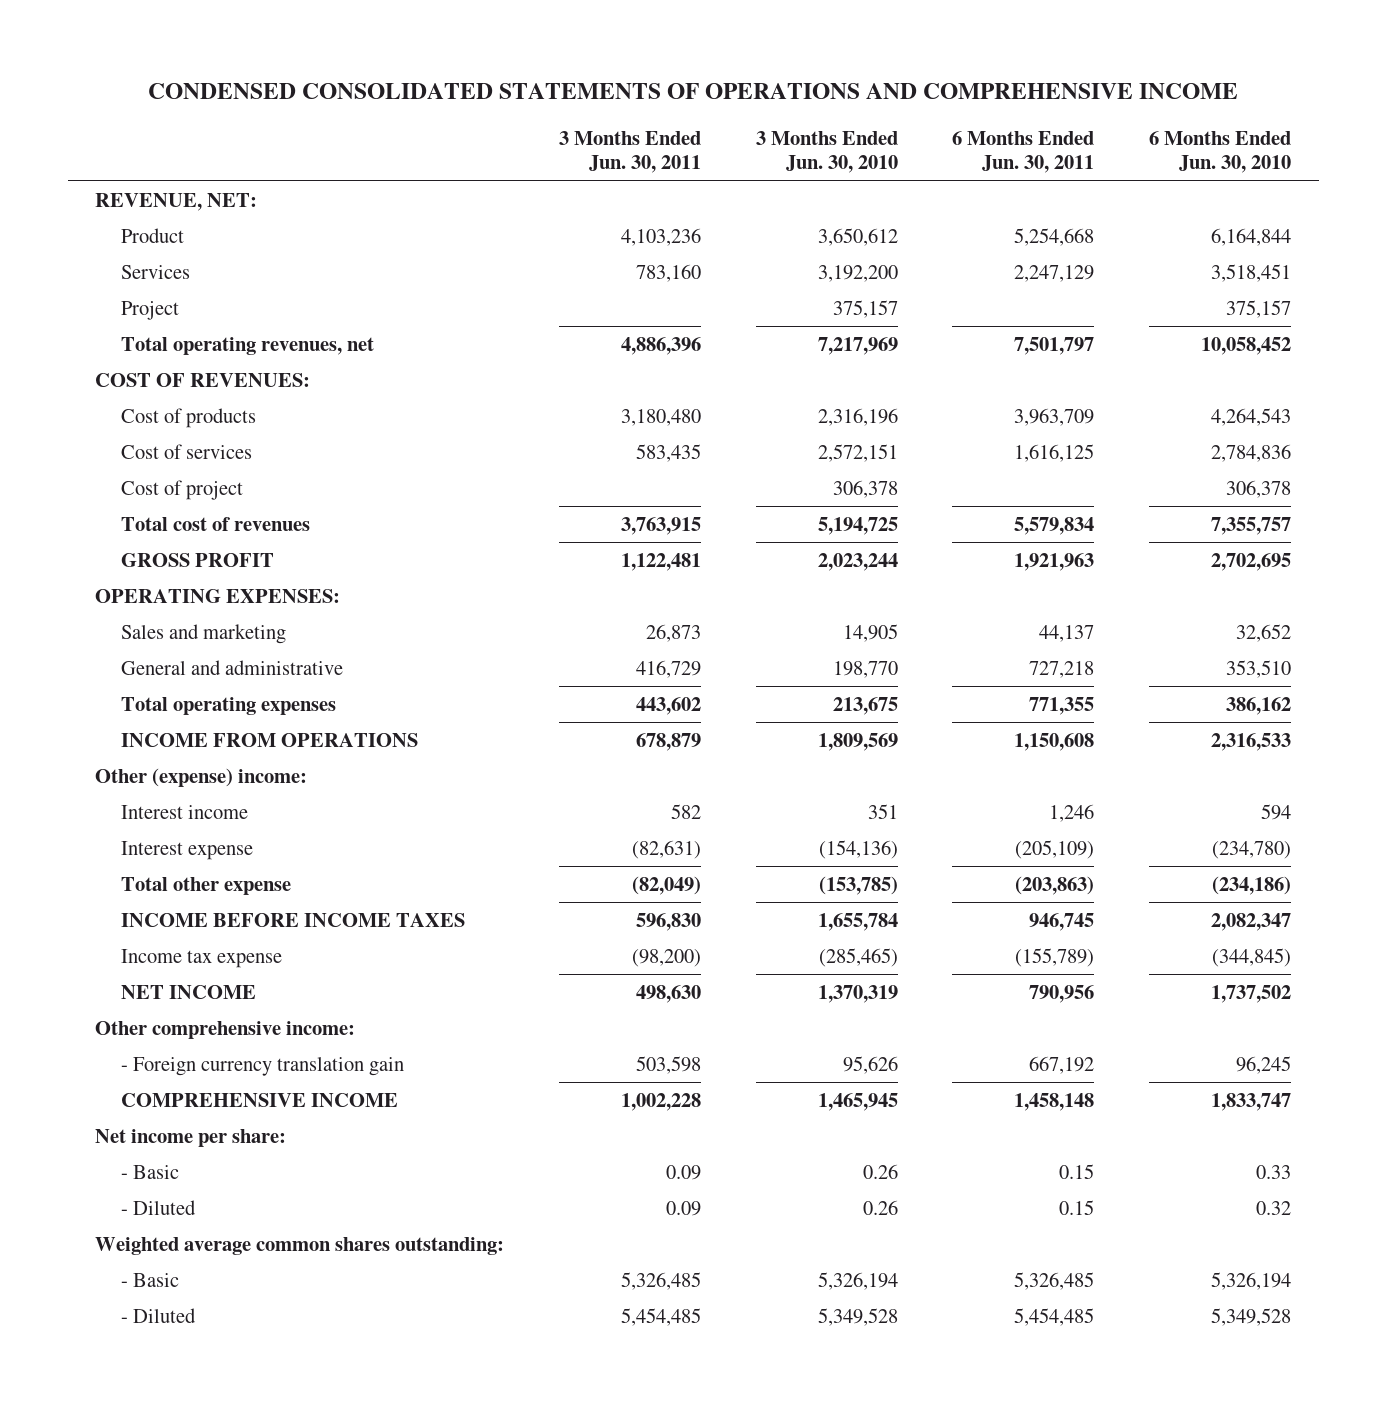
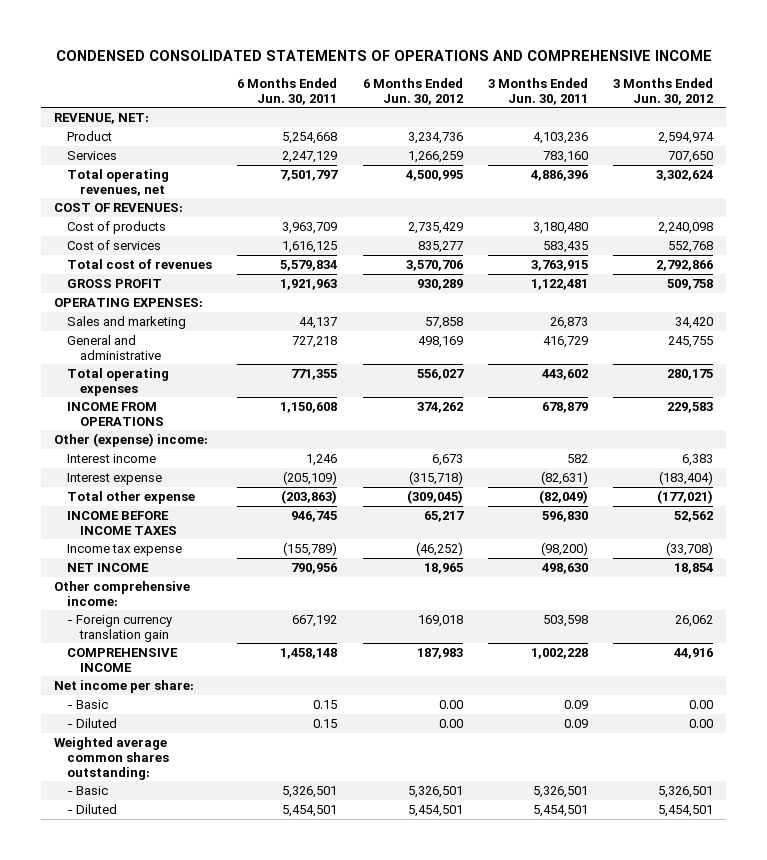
[755,130,898,174] 3 Months Ended Jun. 30, 2010 -> none
[1149,130,1292,174] 6 Months Ended Jun. 30, 2010 -> none
none -> [362,77,463,105] 6 Months Ended Jun. 30, 2012
none -> [613,77,714,105] 3 Months Ended Jun. 30, 2012
[121,300,180,320] Project -> none
[121,479,244,500] Cost of project -> none
[620,1271,701,1290] 5,326,485 -> [532,785,588,798] 5,326,501
[1014,1271,1095,1290] 5,326,485 -> [282,785,338,798] 5,326,501
[620,1307,701,1326] 5,454,485 -> [532,804,588,817] 5,454,501
[1014,1307,1095,1326] 5,454,485 -> [282,804,338,817] 5,454,501

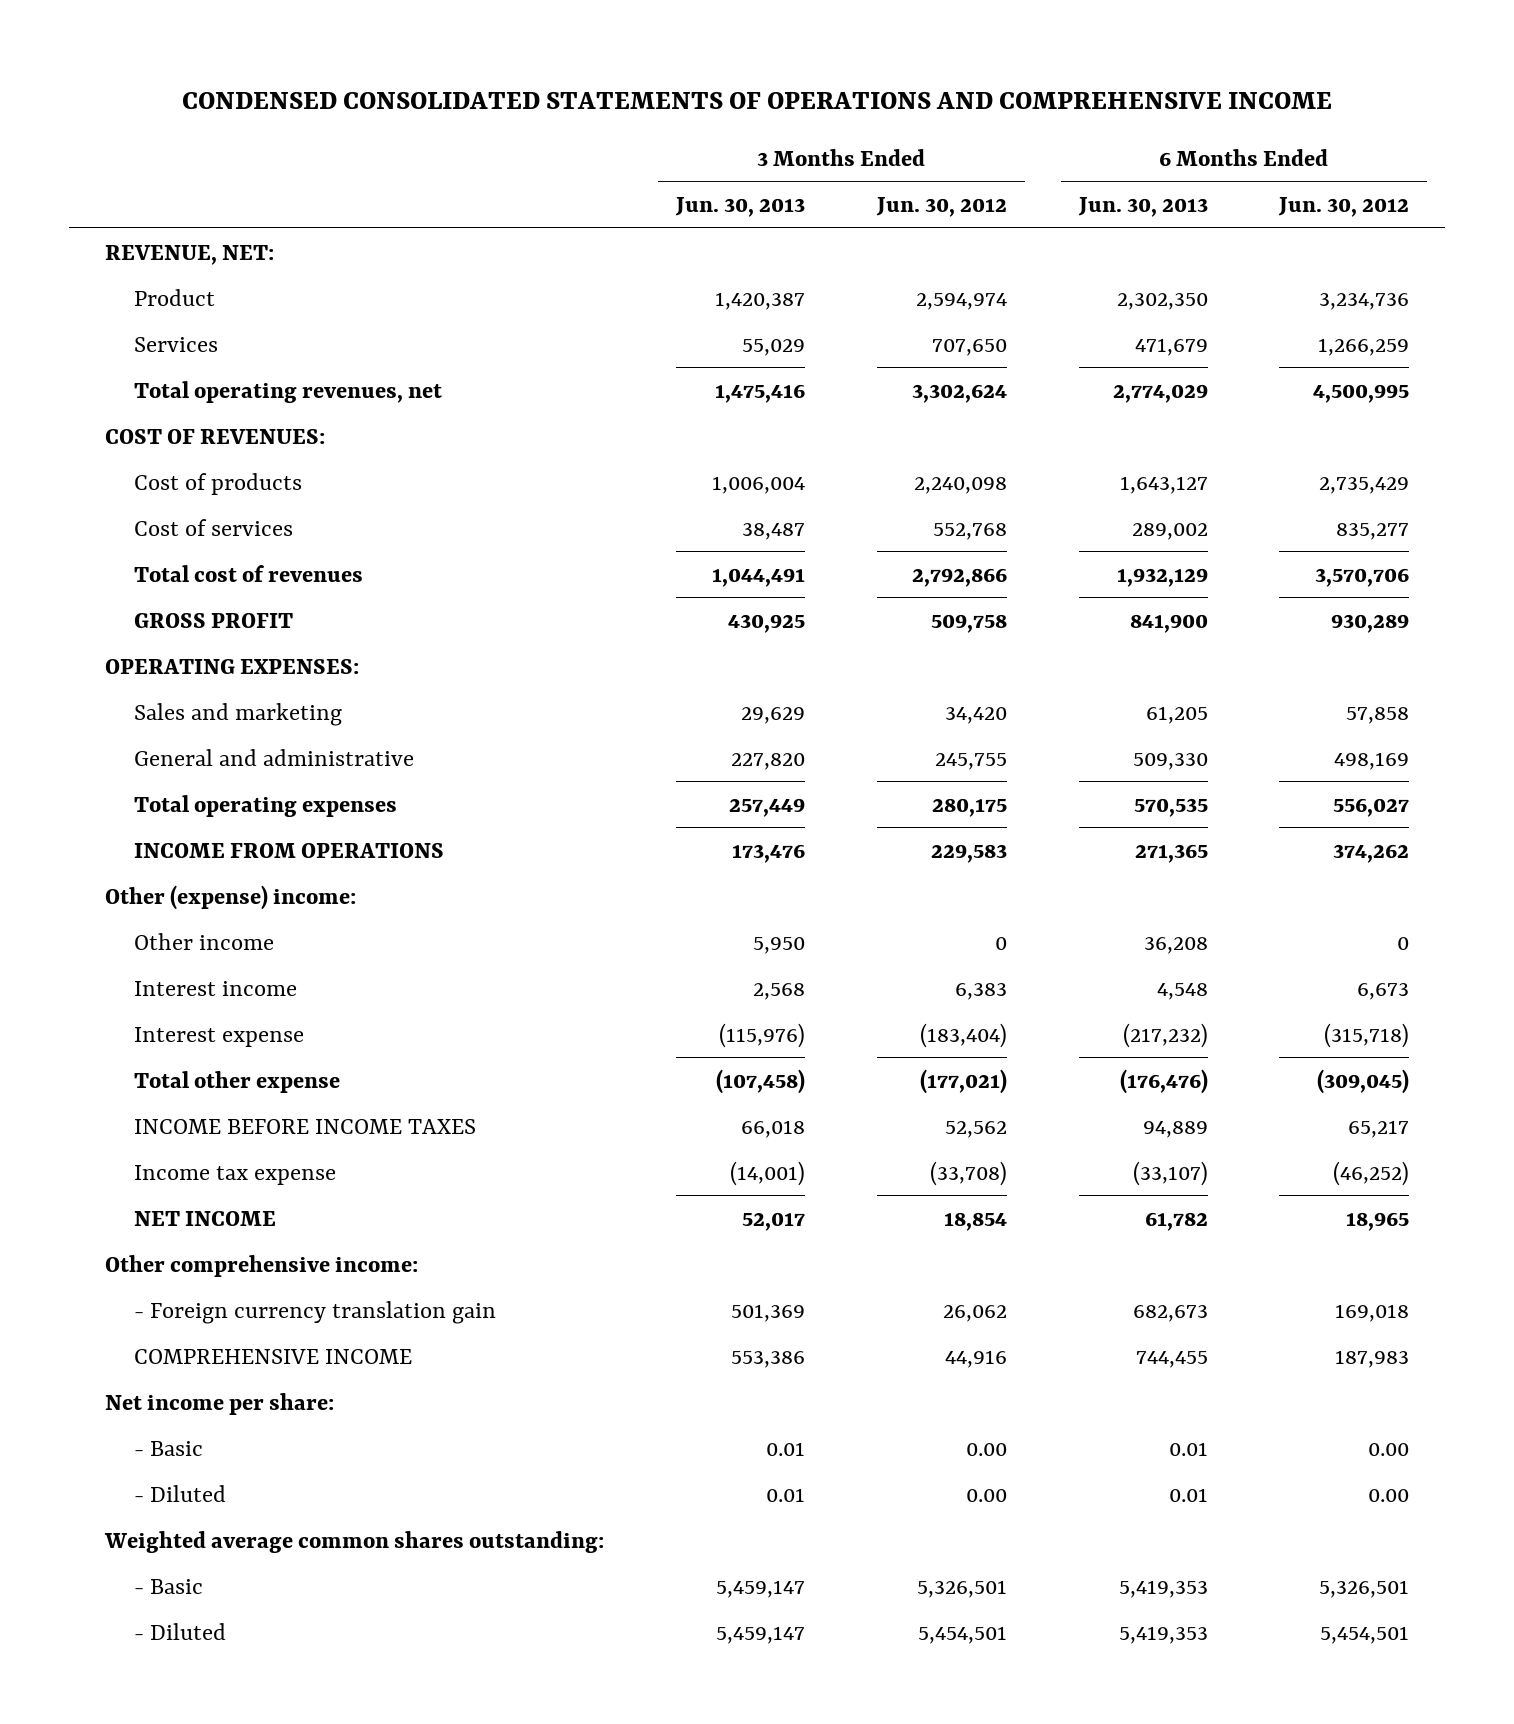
[237,77,338,105] 6 Months Ended Jun. 30, 2011 -> none
[487,77,588,105] 3 Months Ended Jun. 30, 2011 -> none
none -> [674,197,805,218] Jun. 30, 2013
none -> [1077,197,1208,218] Jun. 30, 2013
none -> [134,932,275,950] Other income

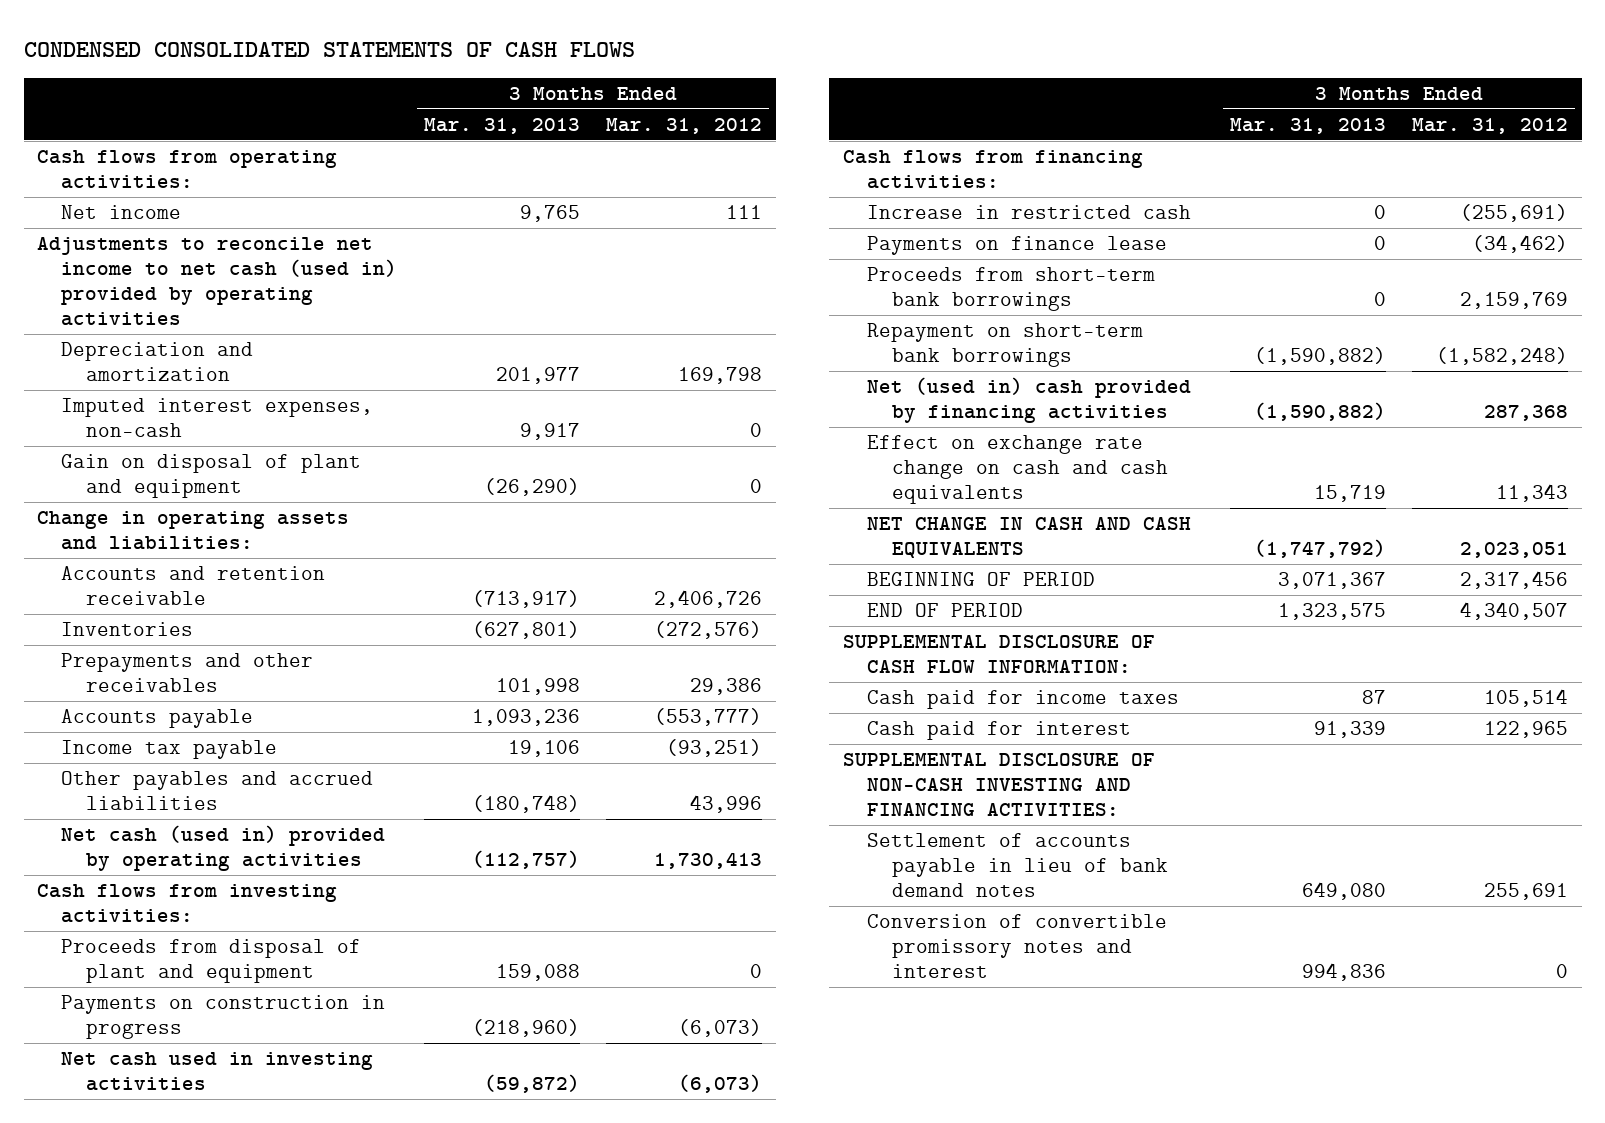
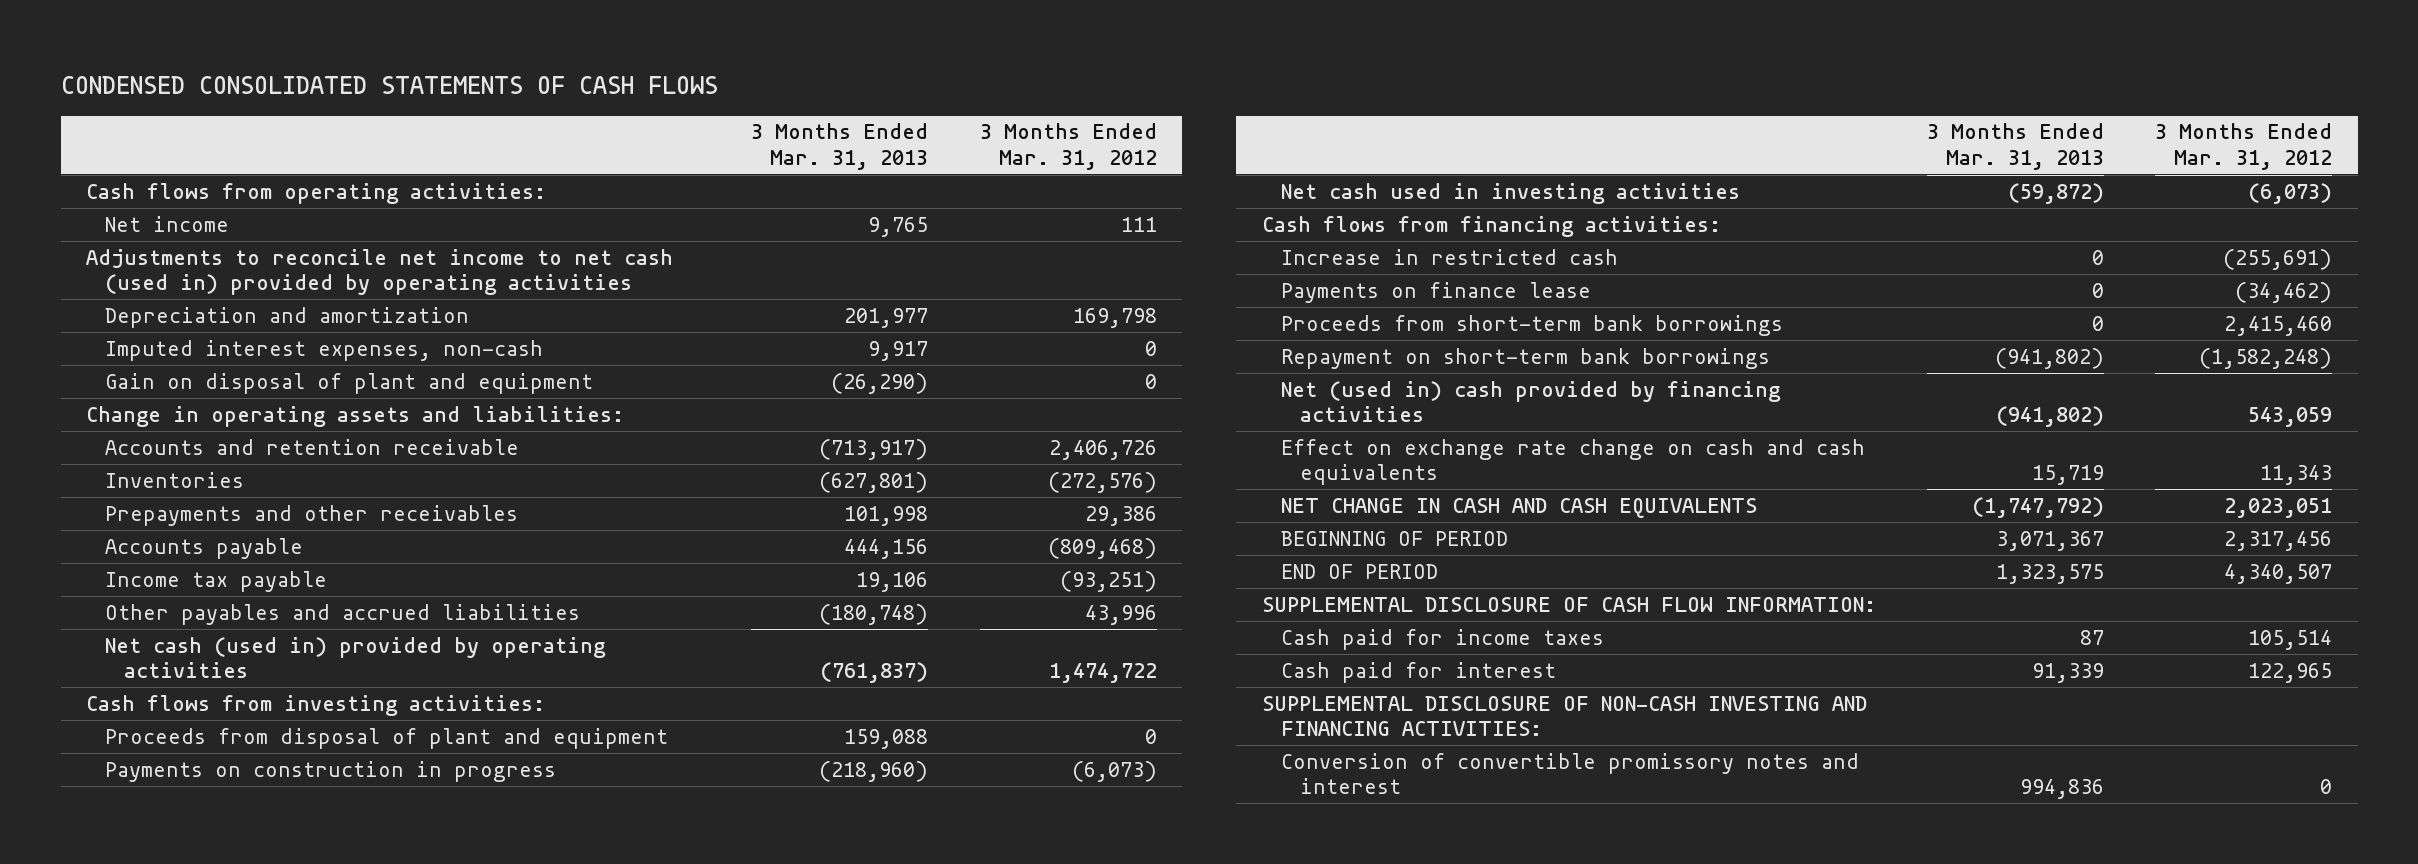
[471,708,580,726] 1,093,236 -> [844,538,929,559] 444,156
[654,707,763,726] (553,777) -> [1047,537,1157,559] (809,468)
[471,849,580,869] (112,757) -> [820,662,929,684] (761,837)
[654,851,763,869] 1,730,413 -> [1048,663,1157,684] 1,474,722
[1460,291,1569,309] 2,159,769 -> [2224,315,2333,336] 2,415,460
[1253,346,1386,365] (1,590,882) -> [1994,347,2104,369] (941,802)
[1253,401,1386,421] (1,590,882) -> [1995,406,2104,428] (941,802)
[1484,404,1569,421] 287,368 -> [2248,407,2333,428] 543,059
[867,832,1168,898] Settlement of accounts payable in lieu of bank demand notes -> none

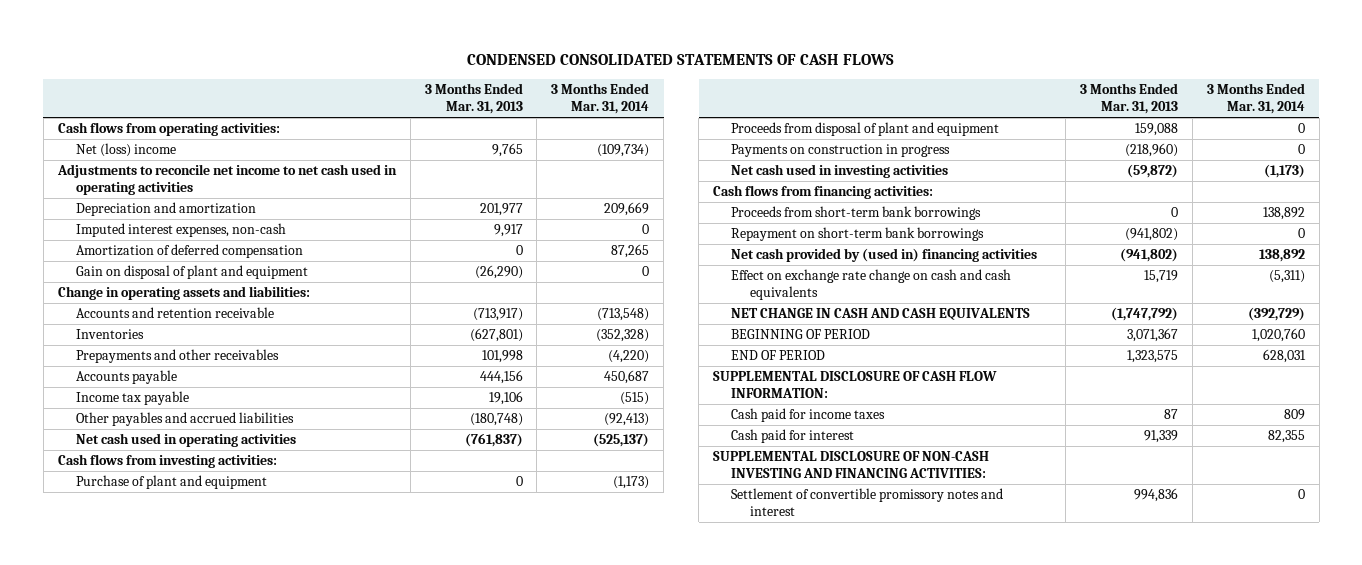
[979,123,1157,170] 3 Months Ended Mar. 31, 2012 -> none
none -> [551,83,650,115] 3 Months Ended Mar. 31, 2014
[105,215,230,232] Net income -> [76,143,177,158] Net (loss) income
[86,248,674,296] Adjustments to reconcile net income to net cash (used in) provided by operating activities -> [56,164,397,196] Adjustments to reconcile net income to net cash used in operating activities
none -> [76,244,304,259] Amortization of deferred compensation
[105,636,607,679] Net cash (used in) provided by operating activities -> [76,433,297,448] Net cash used in operating activities
none -> [76,475,268,490] Purchase of plant and equipment
[1280,248,1618,265] Increase in restricted cash -> none
[1280,281,1591,303] Payments on finance lease -> none
[1280,380,1781,423] Net (used in) cash provided by financing activities -> [731,248,1038,263] Net cash provided by (used in) financing activities
[1280,752,1859,795] Conversion of convertible promissory notes and interest -> [731,488,1004,517] Settlement of convertible promissory notes and interest

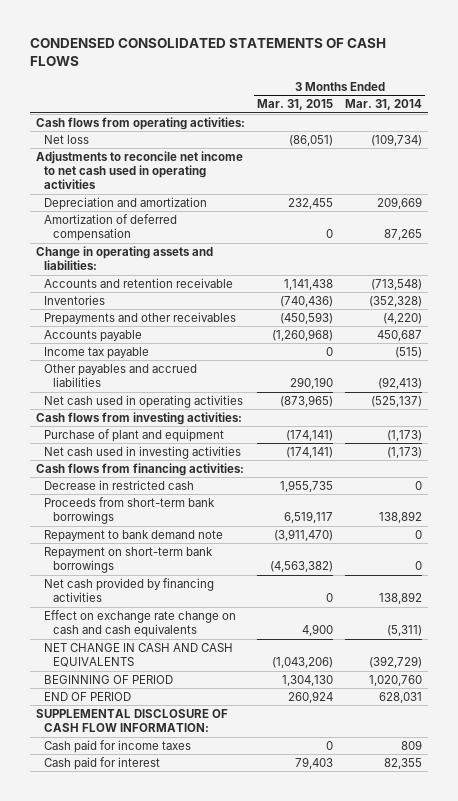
[424,83,523,115] 3 Months Ended Mar. 31, 2013 -> none
none -> [257,99,334,111] Mar. 31, 2015
[76,143,177,158] Net (loss) income -> [44,134,90,144] Net loss
[76,223,287,238] Imputed interest expenses, non-cash -> none
[76,265,309,280] Gain on disposal of plant and equipment -> none
[731,122,1000,137] Proceeds from disposal of plant and equipment -> none
[731,144,951,158] Payments on construction in progress -> none
none -> [44,479,195,490] Decrease in restricted cash
none -> [44,529,224,542] Repayment to bank demand note
[731,248,1038,263] Net cash provided by (used in) financing activities -> [44,577,215,603] Net cash provided by financing activities
[713,451,990,479] SUPPLEMENTAL DISCLOSURE OF NON-CASH INVESTING AND FINANCING ACTIVITIES: -> none
[731,488,1004,517] Settlement of convertible promissory notes and interest -> none

